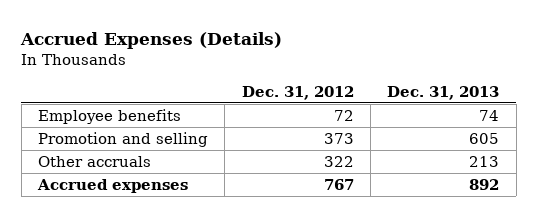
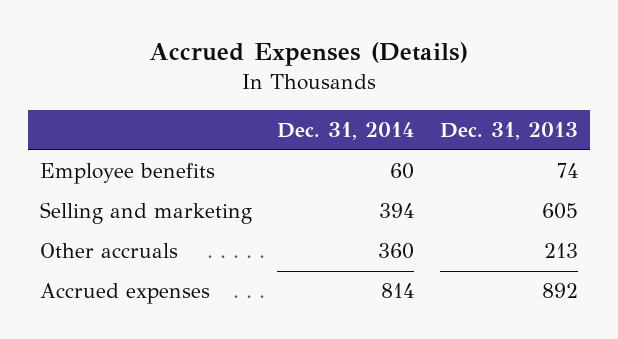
[241,85,354,100] Dec. 31, 2012 -> none
none -> [277,122,415,141] Dec. 31, 2014
[38,131,209,147] Promotion and selling -> [40,202,253,225] Selling and marketing

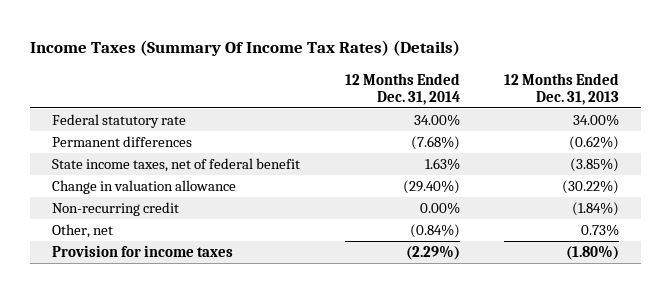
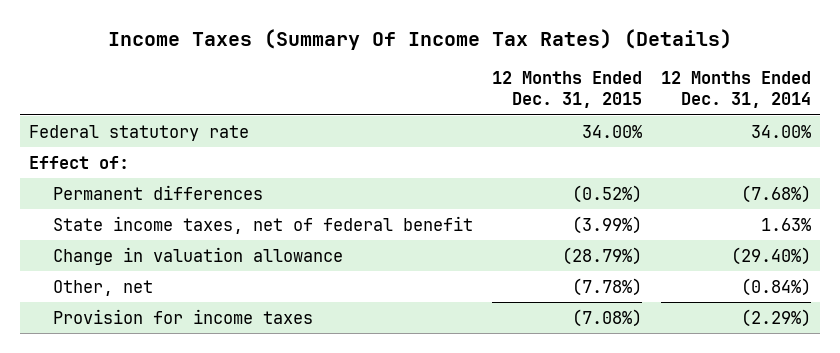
[504,72,620,105] 12 Months Ended Dec. 31, 2013 -> none
none -> [491,71,642,109] 12 Months Ended Dec. 31, 2015
none -> [29,155,130,169] Effect of:
[52,202,180,217] Non-recurring credit -> none

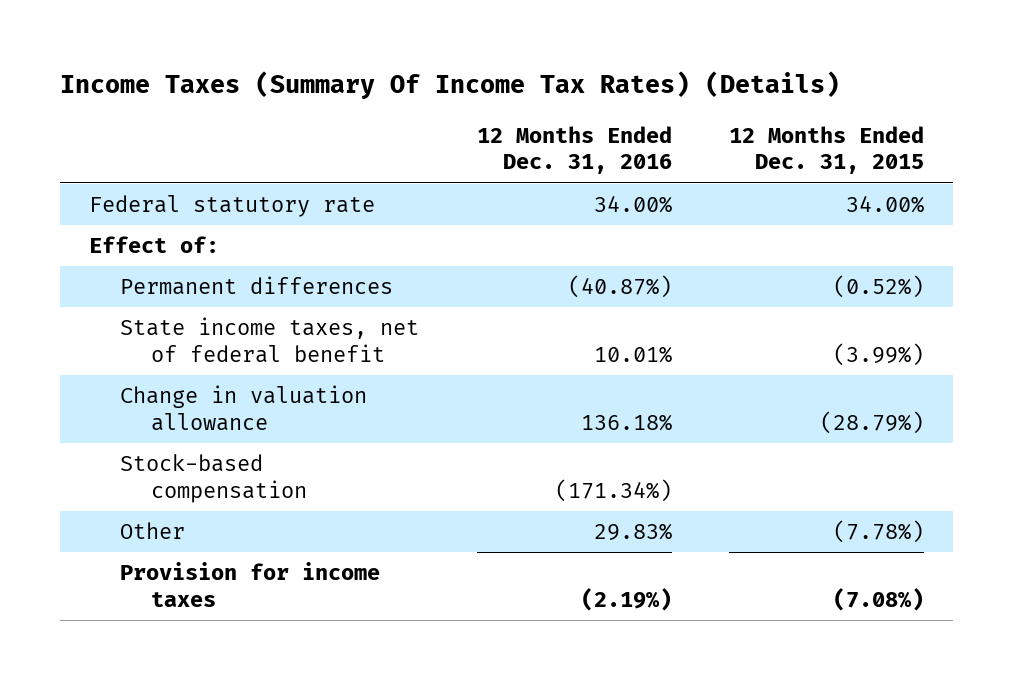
[660,71,811,109] 12 Months Ended Dec. 31, 2014 -> none
none -> [476,125,672,175] 12 Months Ended Dec. 31, 2016
none -> [120,454,308,503] Stock-based compensation
[52,279,153,296] Other, net -> [120,522,186,540] Other

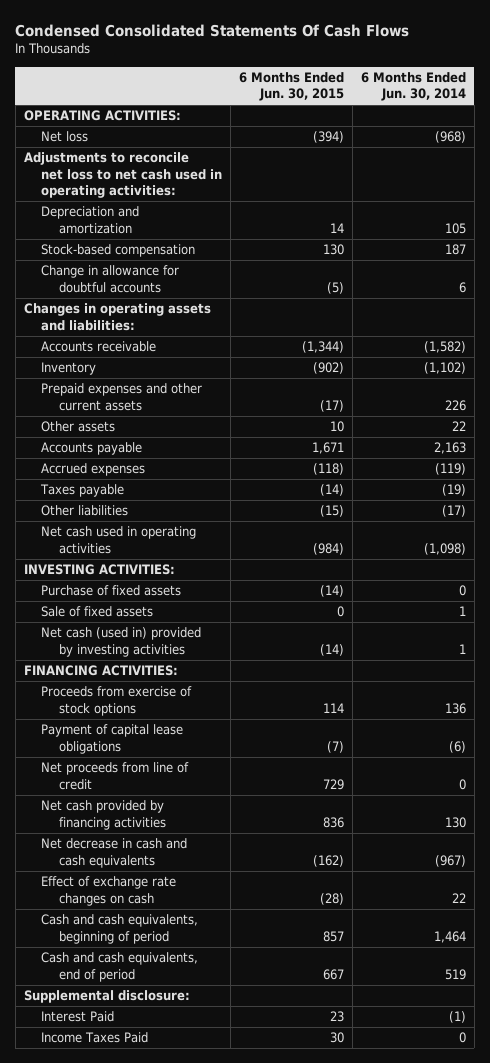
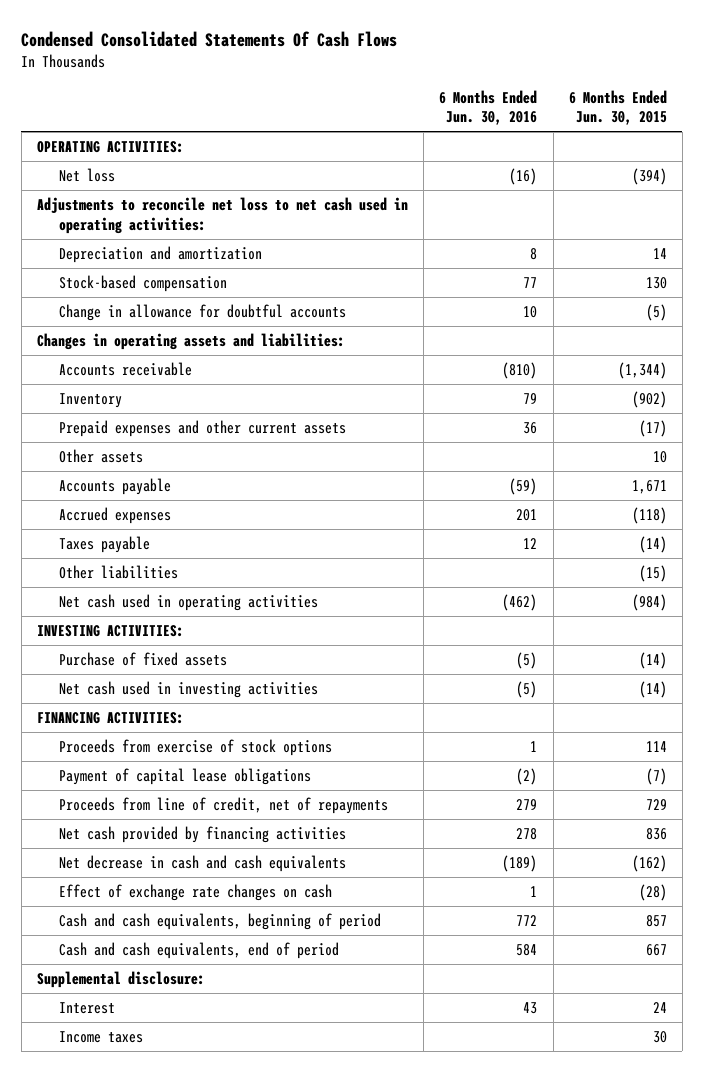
[360,71,466,102] 6 Months Ended Jun. 30, 2014 -> none
none -> [439,89,538,126] 6 Months Ended Jun. 30, 2016
[41,606,154,618] Sale of fixed assets -> none
[41,627,202,657] Net cash (used in) provided by investing activities -> [59,680,319,698] Net cash used in investing activities
[41,762,190,790] Net proceeds from line of credit -> [59,796,389,814] Proceeds from line of credit, net of repayments
[41,1011,115,1023] Interest Paid -> [59,1001,116,1014] Interest
[330,1011,345,1023] 23 -> [652,1001,667,1013] 24
[41,1032,149,1044] Income Taxes Paid -> [59,1030,144,1043] Income taxes

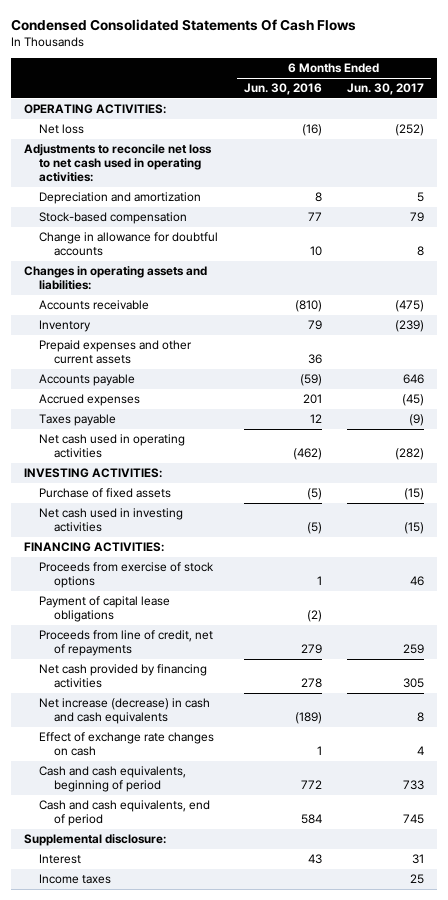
[568,89,667,126] 6 Months Ended Jun. 30, 2015 -> none
none -> [347,83,425,96] Jun. 30, 2017
[59,448,144,463] Other assets -> none
[59,564,179,579] Other liabilities -> none
[59,854,347,872] Net decrease in cash and cash equivalents -> [38,698,210,725] Net increase (decrease) in cash and cash equivalents

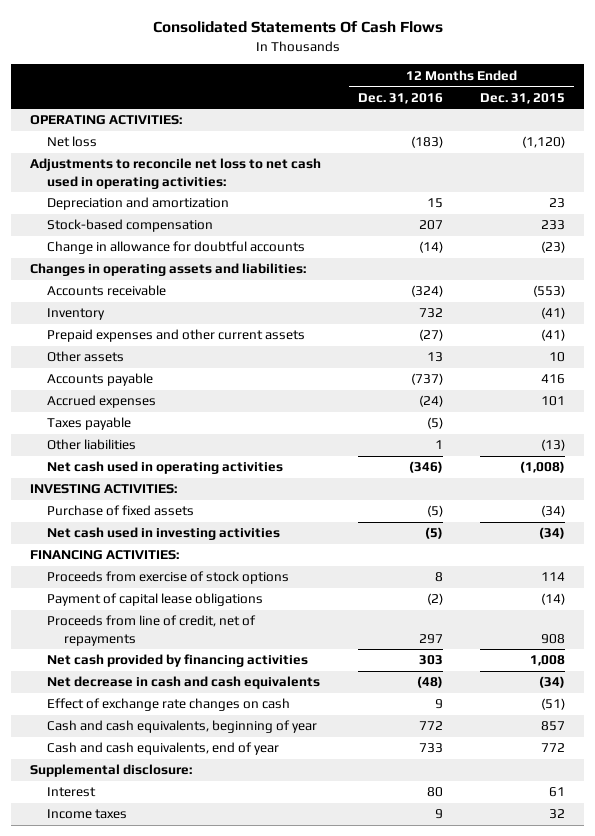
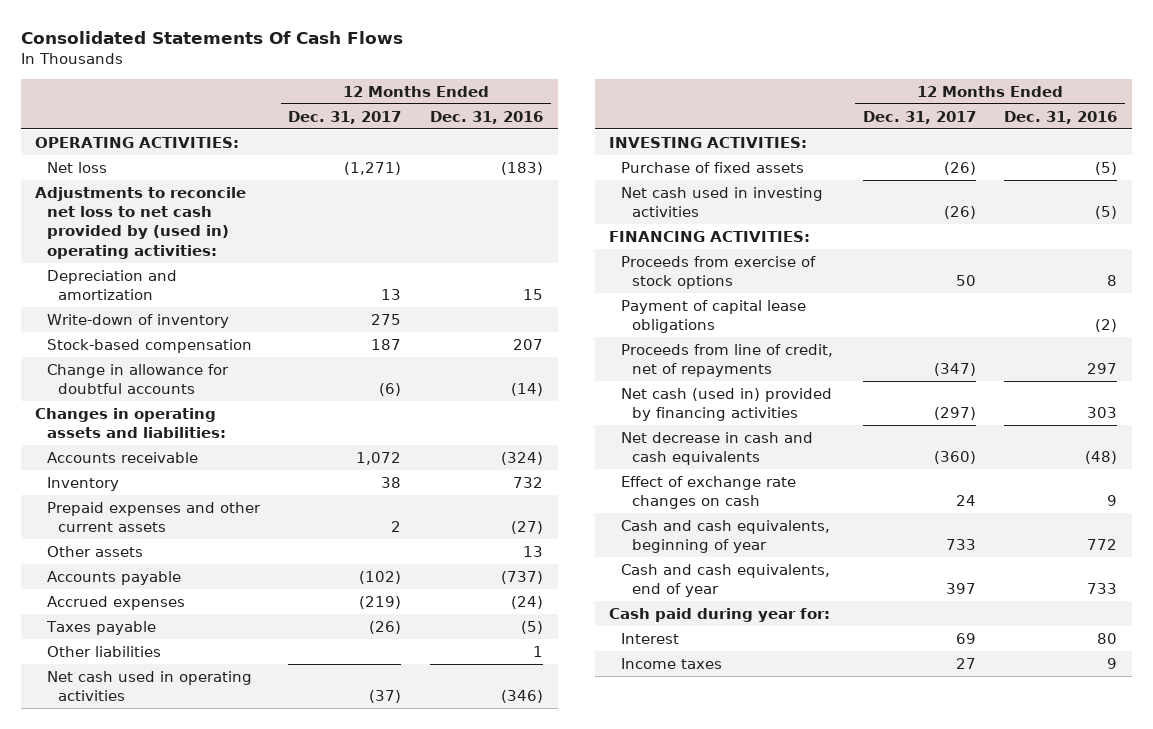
[480,92,566,104] Dec. 31, 2015 -> none
none -> [288,110,402,124] Dec. 31, 2017
[29,158,321,189] Adjustments to reconcile net loss to net cash used in operating activities: -> [35,186,247,259] Adjustments to reconcile net loss to net cash provided by (used in) operating activities:
none -> [46,313,229,328] Write-down of inventory
[46,654,308,668] Net cash provided by financing activities -> [620,387,832,422] Net cash (used in) provided by financing activities
[29,764,192,778] Supplemental disclosure: -> none
none -> [609,607,831,622] Cash paid during year for:

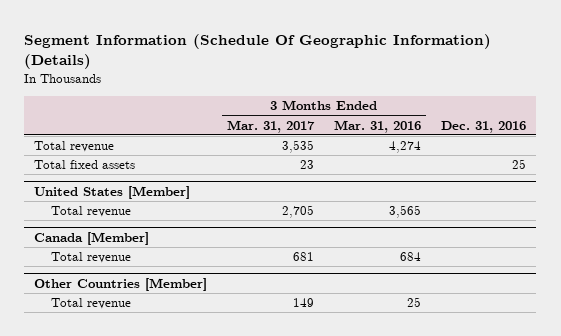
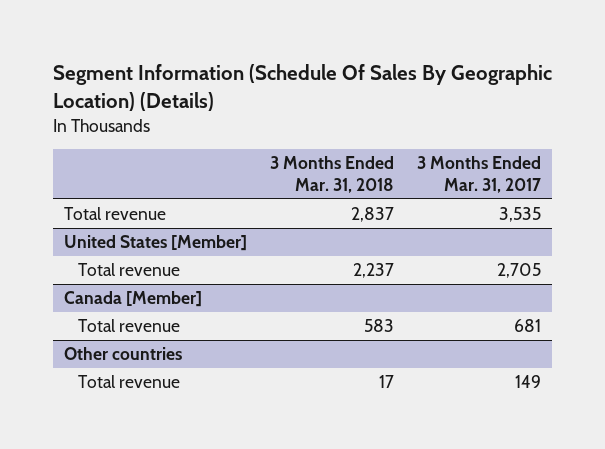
[24,33,492,70] Segment Information (Schedule Of Geographic Information) (Details) -> [52,64,552,111] Segment Information (Schedule Of Sales By Geographic Location) (Details)
[334,119,422,133] Mar. 31, 2016 -> none
[441,120,527,133] Dec. 31, 2016 -> none
none -> [270,156,395,194] 3 Months Ended Mar. 31, 2018
[34,160,136,170] Total fixed assets -> none
[34,278,208,292] Other Countries [Member] -> [64,347,183,361] Other countries

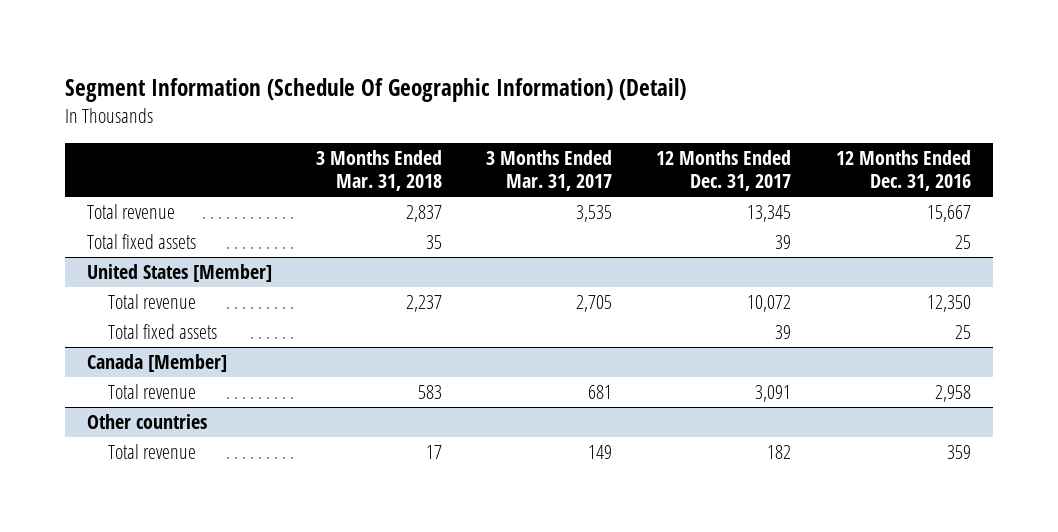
[52,64,552,111] Segment Information (Schedule Of Sales By Geographic Location) (Details) -> [65,78,687,103] Segment Information (Schedule Of Geographic Information) (Detail)
none -> [656,149,792,192] 12 Months Ended Dec. 31, 2017
none -> [835,149,971,192] 12 Months Ended Dec. 31, 2016
none -> [87,233,197,249] Total fixed assets
none -> [108,323,218,339] Total fixed assets

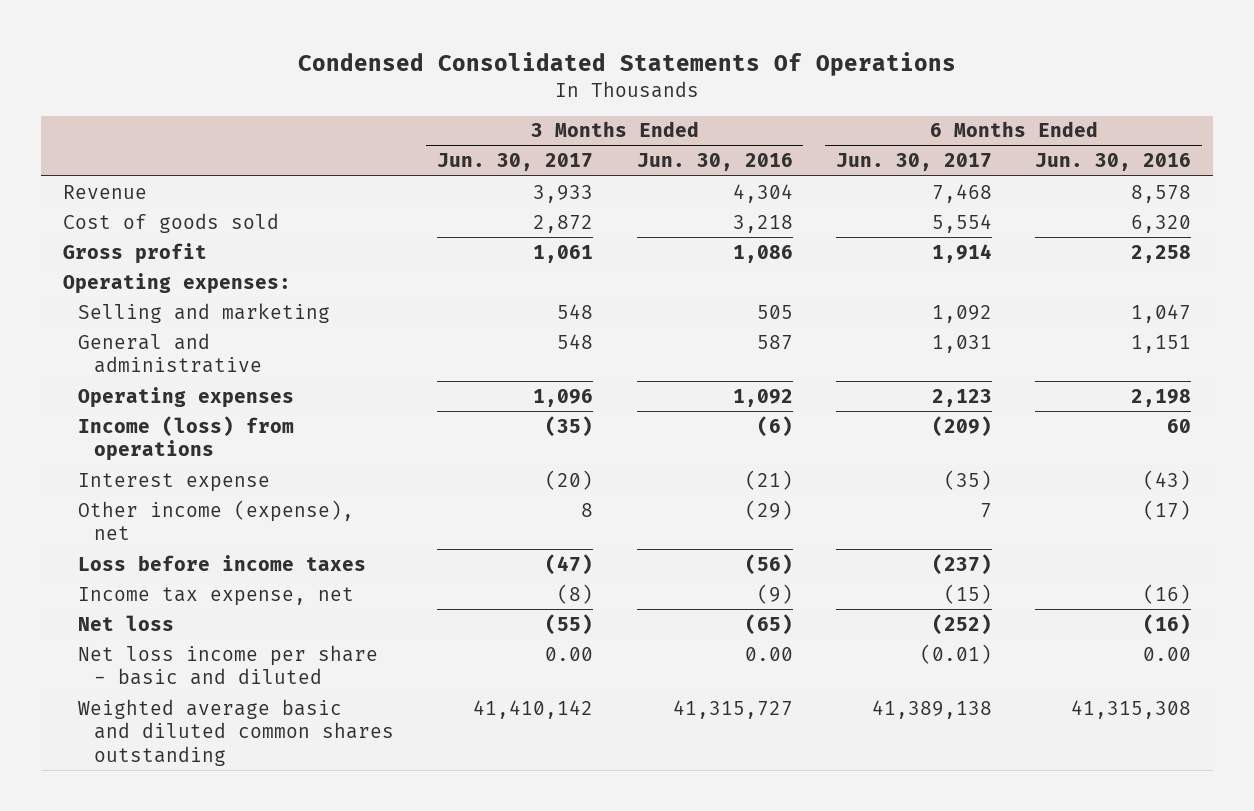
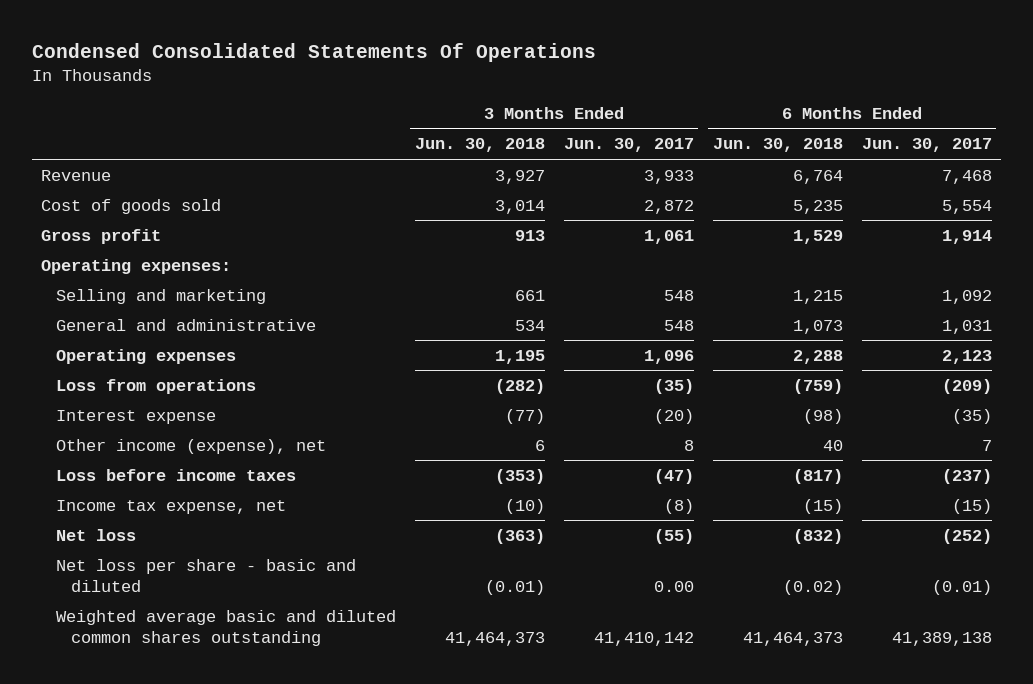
[636,153,793,172] Jun. 30, 2016 -> none
[1035,153,1192,172] Jun. 30, 2016 -> none
none -> [414,138,545,153] Jun. 30, 2018
none -> [712,138,843,153] Jun. 30, 2018
[78,415,295,462] Income (loss) from operations -> [56,378,257,394] Loss from operations
[78,644,379,686] Net loss income per share - basic and diluted -> [56,558,357,592] Net loss per share - basic and diluted

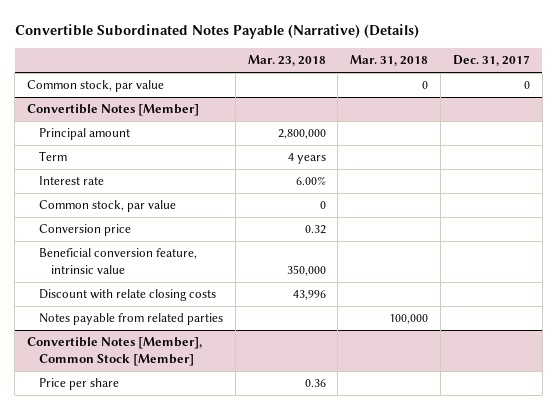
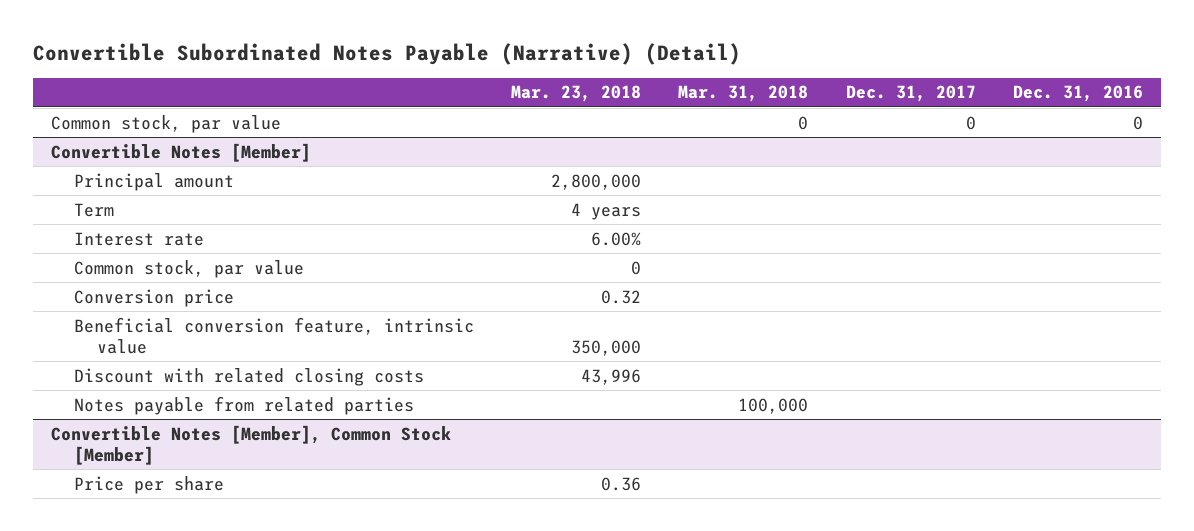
[14,23,419,39] Convertible Subordinated Notes Payable (Narrative) (Details) -> [32,43,741,66] Convertible Subordinated Notes Payable (Narrative) (Detail)
none -> [1012,85,1143,103] Dec. 31, 2016
[38,289,216,302] Discount with relate closing costs -> [74,367,425,386] Discount with related closing costs

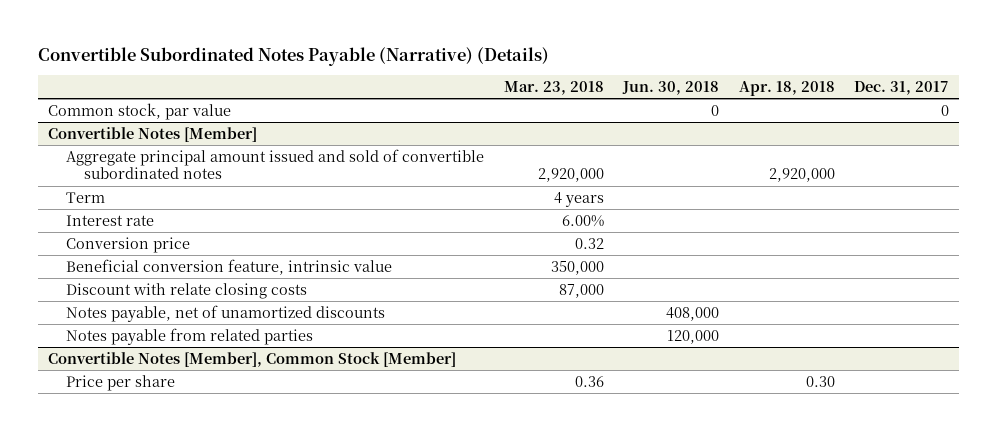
[32,43,741,66] Convertible Subordinated Notes Payable (Narrative) (Detail) -> [38,46,550,66] Convertible Subordinated Notes Payable (Narrative) (Details)
[678,85,809,103] Mar. 31, 2018 -> none
[1012,85,1143,103] Dec. 31, 2016 -> none
none -> [622,80,720,95] Jun. 30, 2018
none -> [738,80,835,96] Apr. 18, 2018
[74,172,235,191] Principal amount -> [66,148,485,180] Aggregate principal amount issued and sold of convertible subordinated notes
[551,173,642,190] 2,800,000 -> [537,168,604,183] 2,920,000
[74,259,305,278] Common stock, par value -> none
[74,367,425,386] Discount with related closing costs -> [66,282,308,299] Discount with relate closing costs
[581,368,642,385] 43,996 -> [558,283,604,298] 87,000
none -> [66,304,386,322] Notes payable, net of unamortized discounts

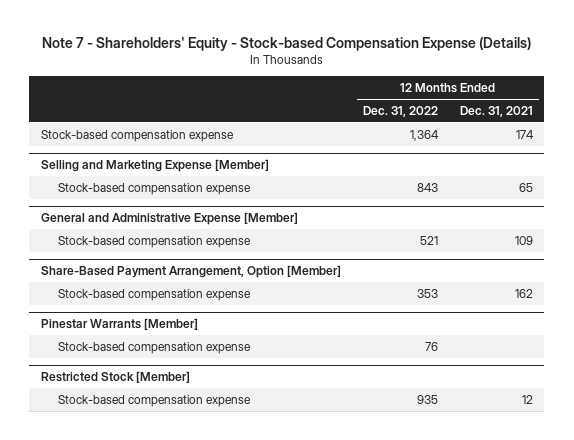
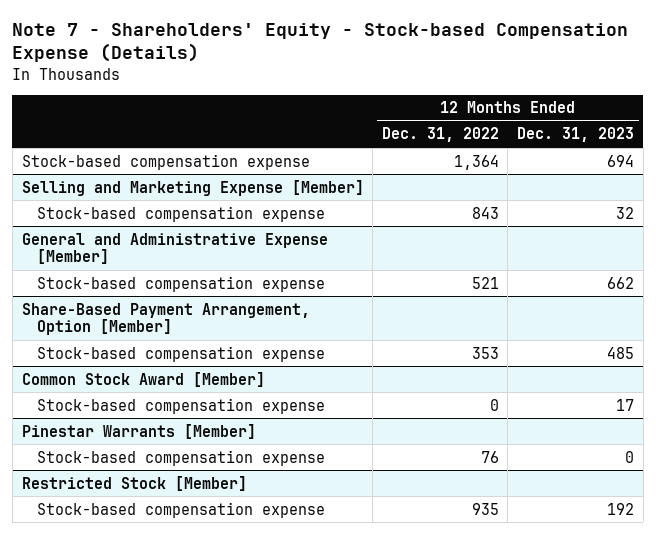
[460,105,534,117] Dec. 31, 2021 -> none
none -> [517,127,635,143] Dec. 31, 2023
none -> [21,371,265,387] Common Stock Award [Member]
none -> [36,397,325,414] Stock-based compensation expense

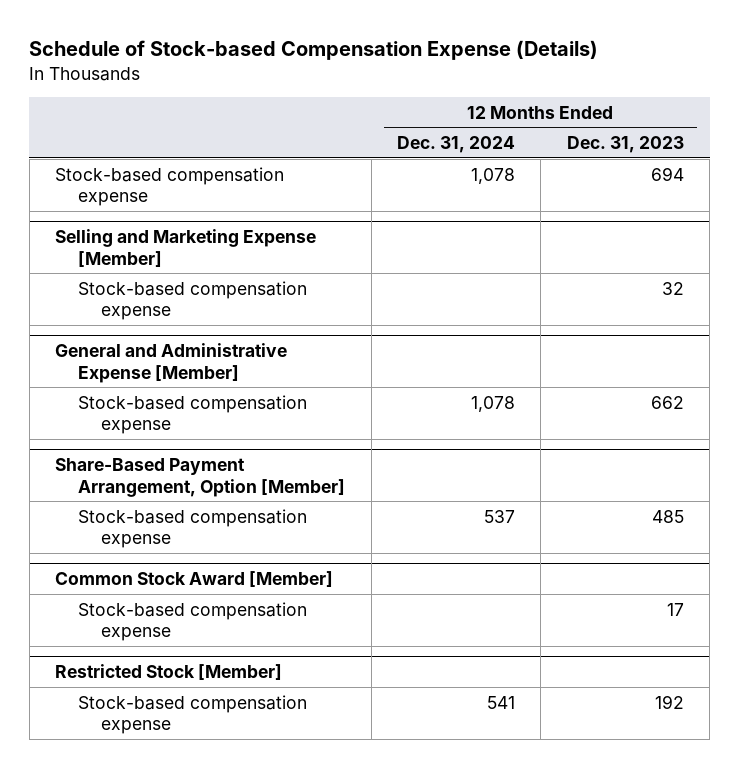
[12,22,629,63] Note 7 - Shareholders' Equity - Stock-based Compensation Expense (Details) -> [29,40,599,61] Schedule of Stock-based Compensation Expense (Details)
[381,127,499,143] Dec. 31, 2022 -> none
none -> [397,135,516,153] Dec. 31, 2024
[21,423,256,439] Pinestar Warrants [Member] -> none
[36,449,325,466] Stock-based compensation expense -> none

